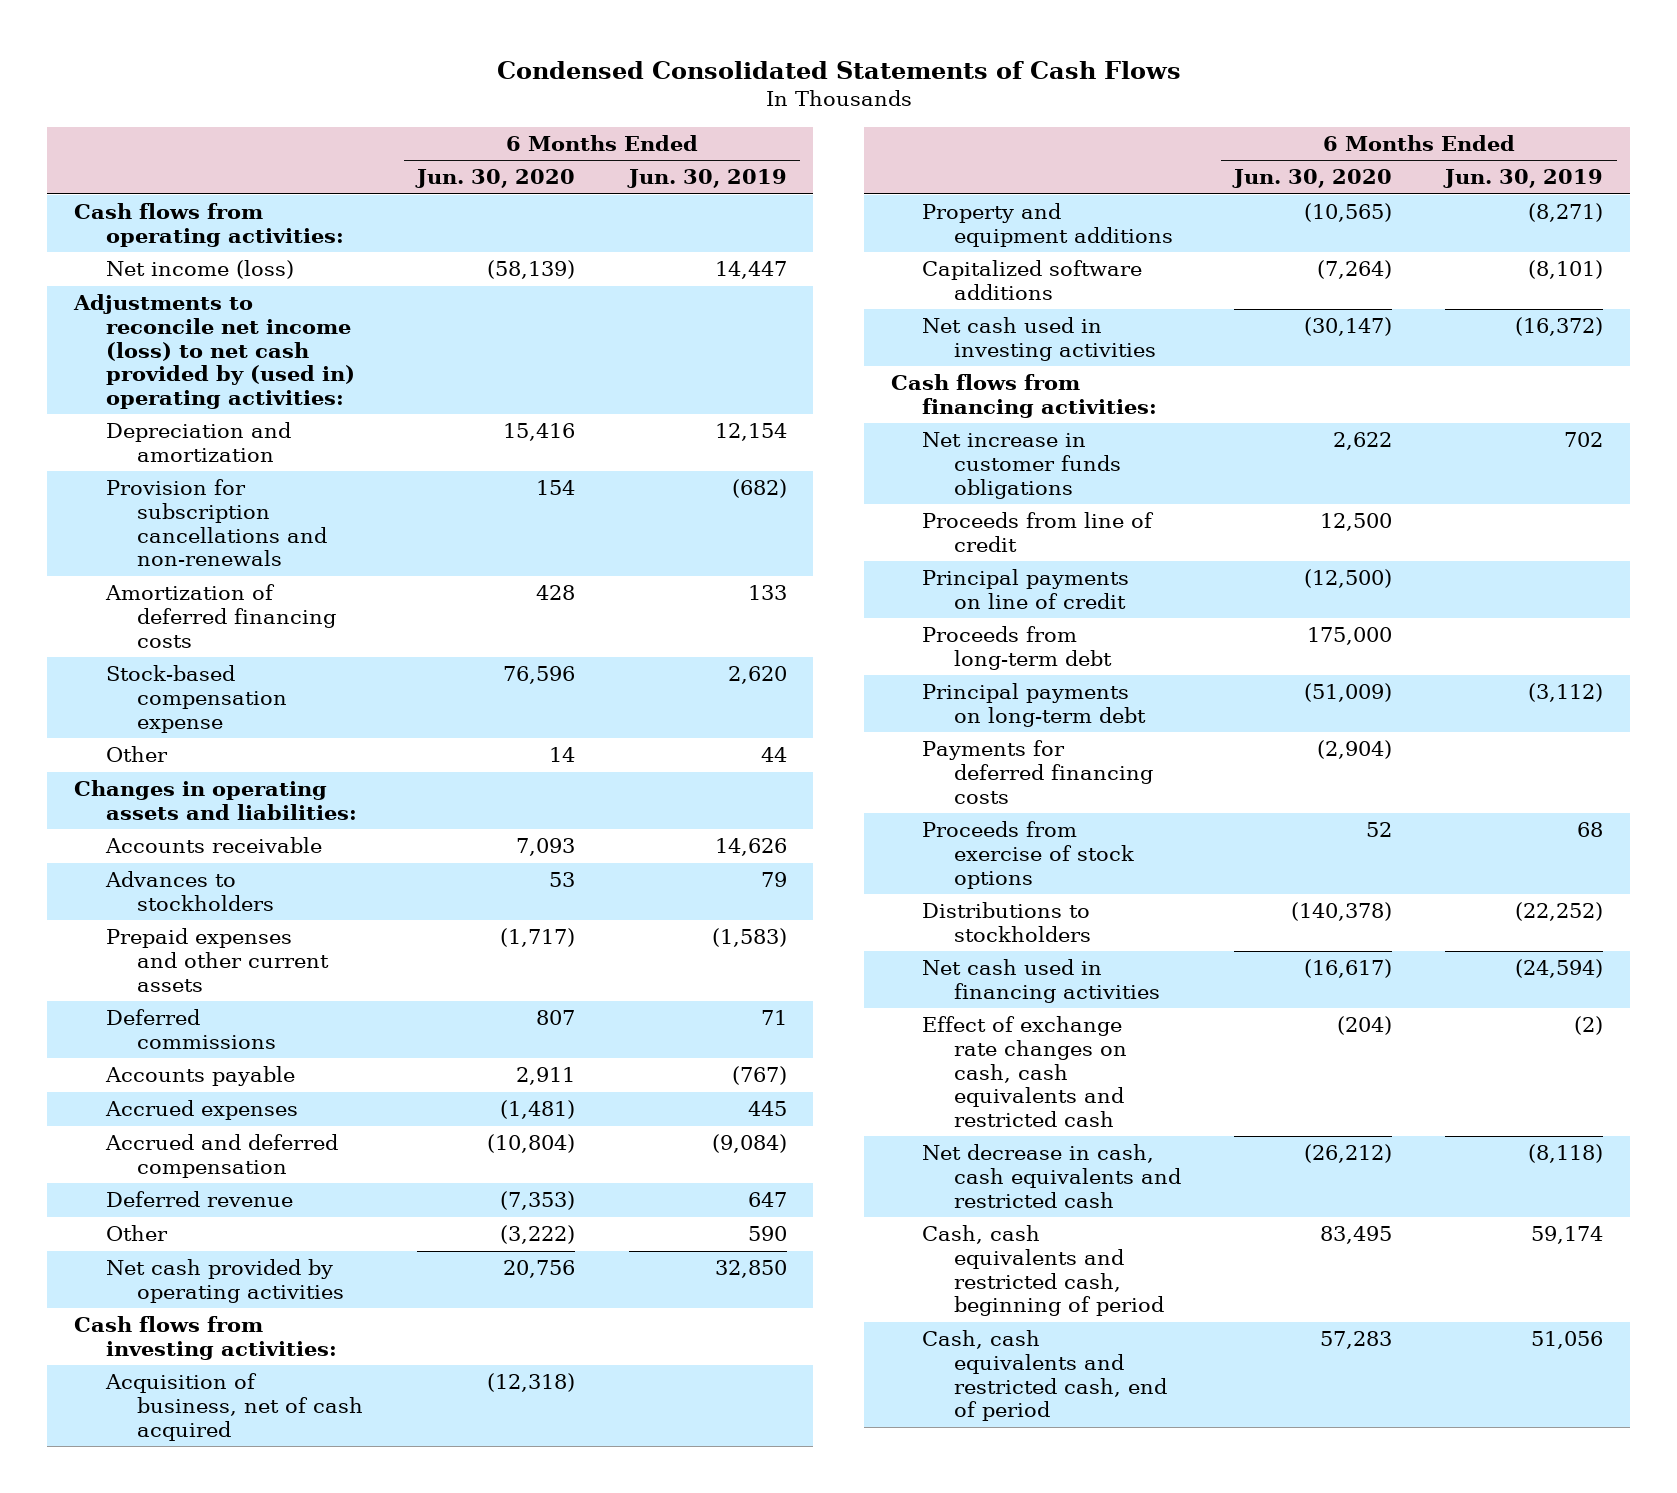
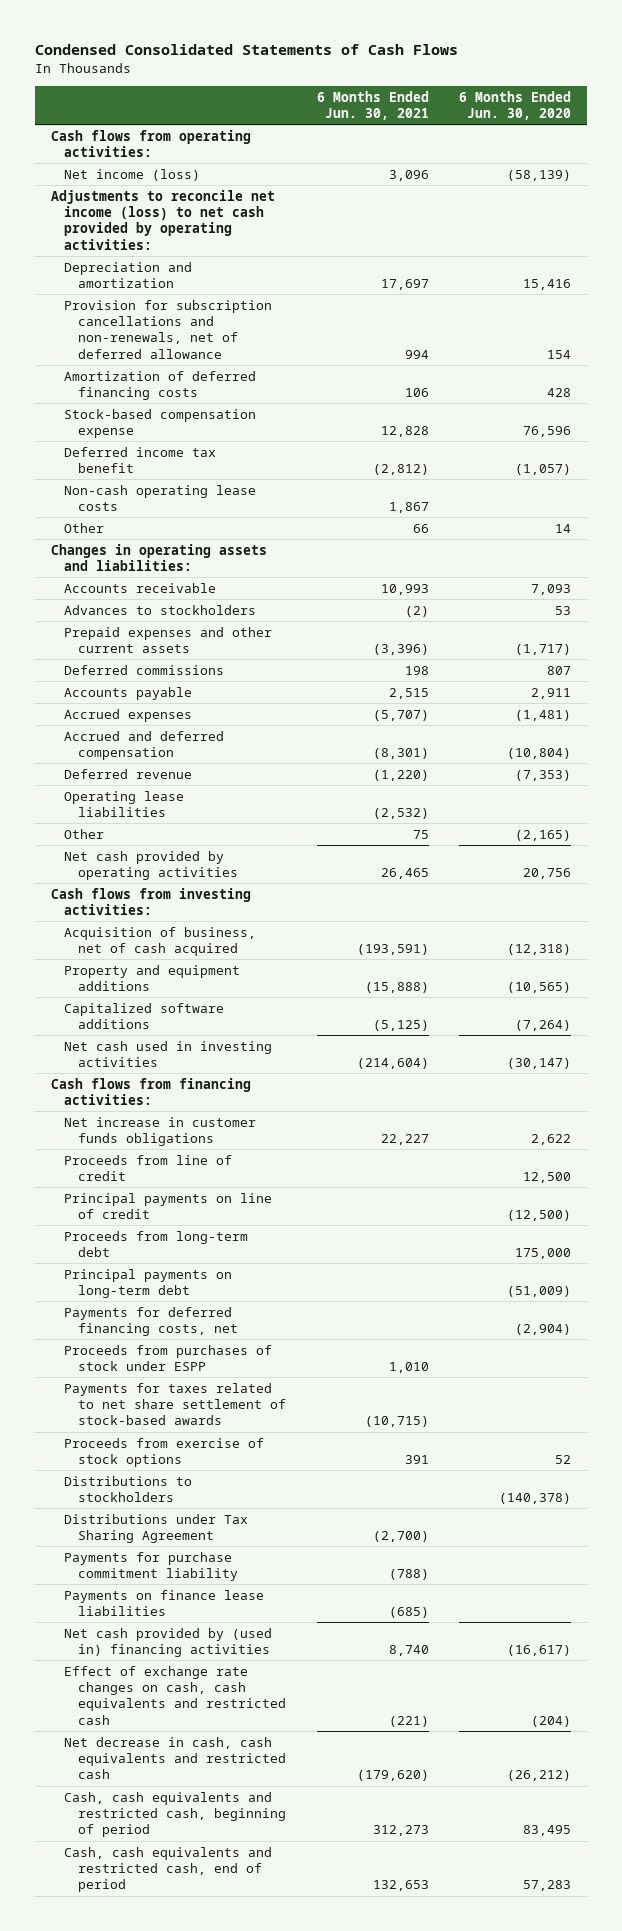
[626,169,787,189] Jun. 30, 2019 -> none
none -> [316,90,429,120] 6 Months Ended Jun. 30, 2021
[72,294,355,409] Adjustments to reconcile net income (loss) to net cash provided by (used in) operating activities: -> [50,189,275,250] Adjustments to reconcile net income (loss) to net cash provided by operating activities:
[105,479,328,567] Provision for subscription cancellations and non-renewals -> [64,299,273,359] Provision for subscription cancellations and non-renewals, net of deferred allowance
none -> [64,446,217,474] Deferred income tax benefit
none -> [64,484,257,512] Non-cash operating lease costs
none -> [64,790,185,818] Operating lease liabilities
[500,1225,576,1245] (3,222) -> [515,829,572,841] (2,165)
[922,740,1154,804] Payments for deferred financing costs -> [64,1306,239,1337] Payments for deferred financing costs, net
none -> [64,1344,273,1372] Proceeds from purchases of stock under ESPP
none -> [64,1382,287,1426] Payments for taxes related to net share settlement of stock-based awards
none -> [64,1513,249,1544] Distributions under Tax Sharing Agreement
none -> [64,1551,239,1582] Payments for purchase commitment liability
none -> [64,1589,265,1617] Payments on finance lease liabilities
[922,959,1161,1003] Net cash used in financing activities -> [64,1627,273,1658] Net cash provided by (used in) financing activities

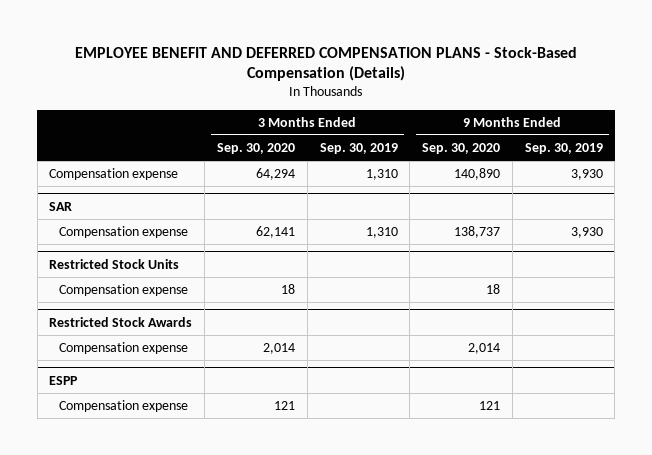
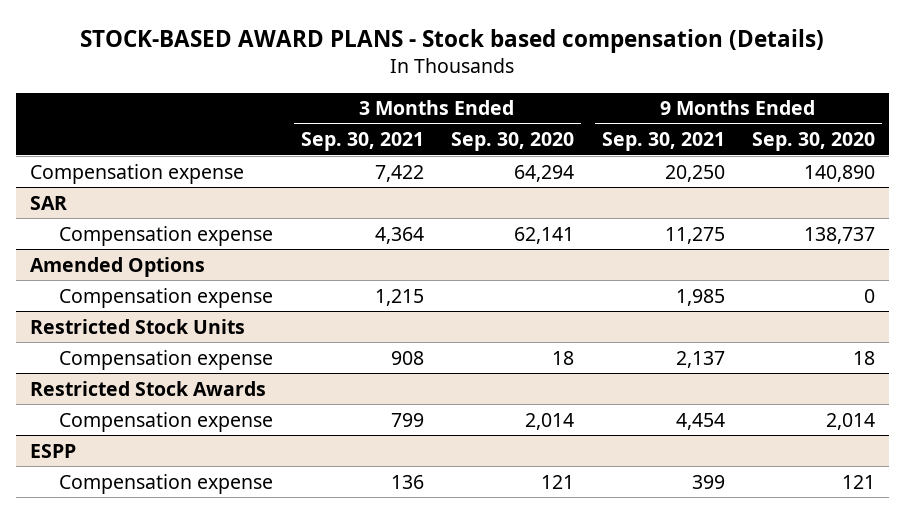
[75,46,578,82] EMPLOYEE BENEFIT AND DEFERRED COMPENSATION PLANS - Stock-Based Compensation (Details) -> [80,28,825,53] STOCK-BASED AWARD PLANS - Stock based compensation (Details)
[319,142,398,154] Sep. 30, 2019 -> none
[524,142,603,154] Sep. 30, 2019 -> none
none -> [300,132,424,152] Sep. 30, 2021
none -> [601,132,725,152] Sep. 30, 2021
none -> [29,256,205,277] Amended Options
none -> [59,287,274,308] Compensation expense

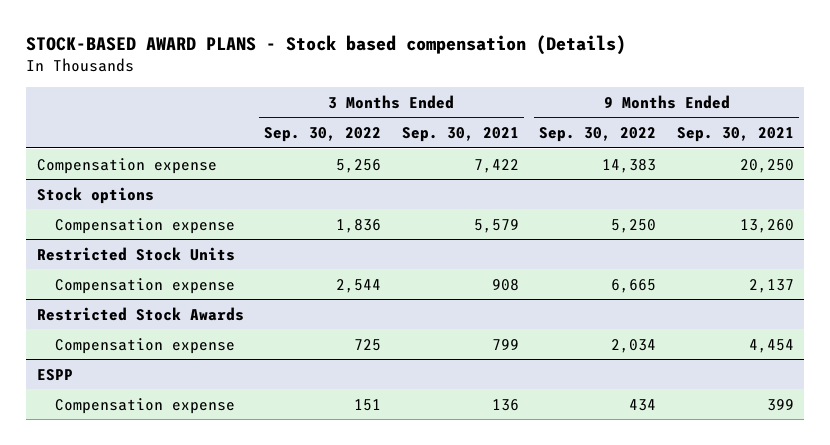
[451,132,575,152] Sep. 30, 2020 -> none
[752,132,876,152] Sep. 30, 2020 -> none
none -> [264,127,382,143] Sep. 30, 2022
none -> [539,127,657,143] Sep. 30, 2022
[29,195,67,210] SAR -> none
[29,256,205,277] Amended Options -> none
[59,287,274,308] Compensation expense -> none
none -> [36,186,154,204] Stock options
[374,226,424,244] 4,364 -> [473,218,519,233] 5,579
[664,226,725,244] 11,275 -> [739,218,794,233] 13,260

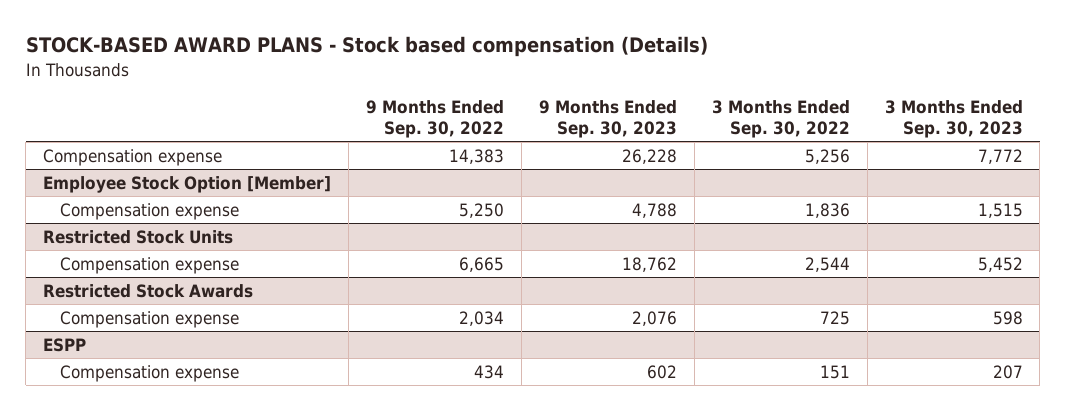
[401,127,519,143] Sep. 30, 2021 -> none
[676,127,794,143] Sep. 30, 2021 -> none
none -> [538,99,677,139] 9 Months Ended Sep. 30, 2023
none -> [884,99,1023,139] 3 Months Ended Sep. 30, 2023
[36,186,154,204] Stock options -> [43,175,332,193] Employee Stock Option [Member]

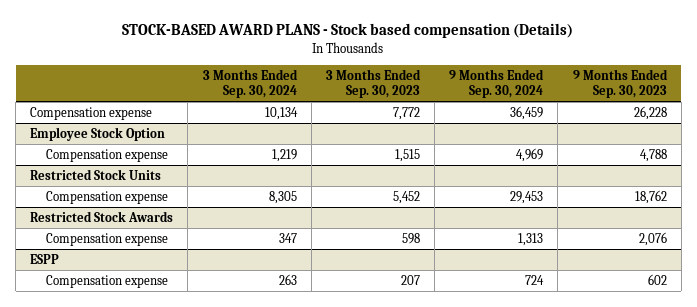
[365,99,504,139] 9 Months Ended Sep. 30, 2022 -> none
[711,99,850,139] 3 Months Ended Sep. 30, 2022 -> none
none -> [202,69,298,99] 3 Months Ended Sep. 30, 2024
none -> [449,69,545,99] 9 Months Ended Sep. 30, 2024
[43,175,332,193] Employee Stock Option [Member] -> [30,126,166,141] Employee Stock Option

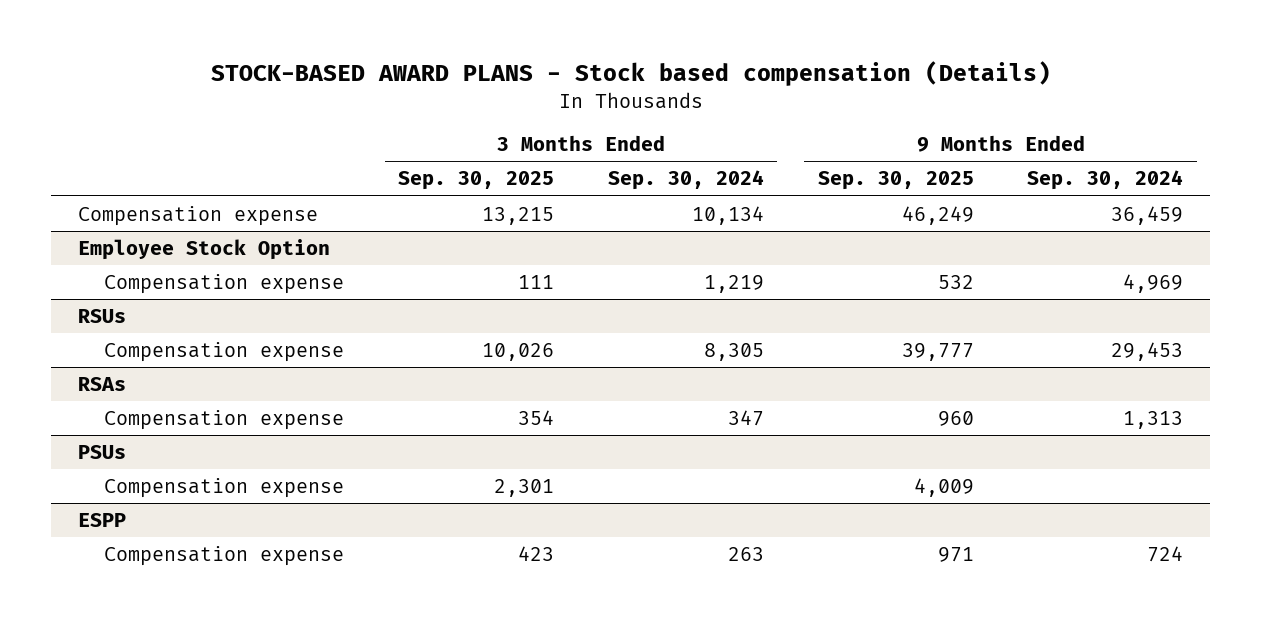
[325,69,421,99] 3 Months Ended Sep. 30, 2023 -> none
[572,69,668,99] 9 Months Ended Sep. 30, 2023 -> none
none -> [398,171,555,191] Sep. 30, 2025
none -> [817,171,974,191] Sep. 30, 2025
[30,168,162,180] Restricted Stock Units -> [78,308,127,323] RSUs
[30,210,174,222] Restricted Stock Awards -> [78,376,127,391] RSAs
none -> [78,444,127,459] PSUs
none -> [104,477,345,498] Compensation expense

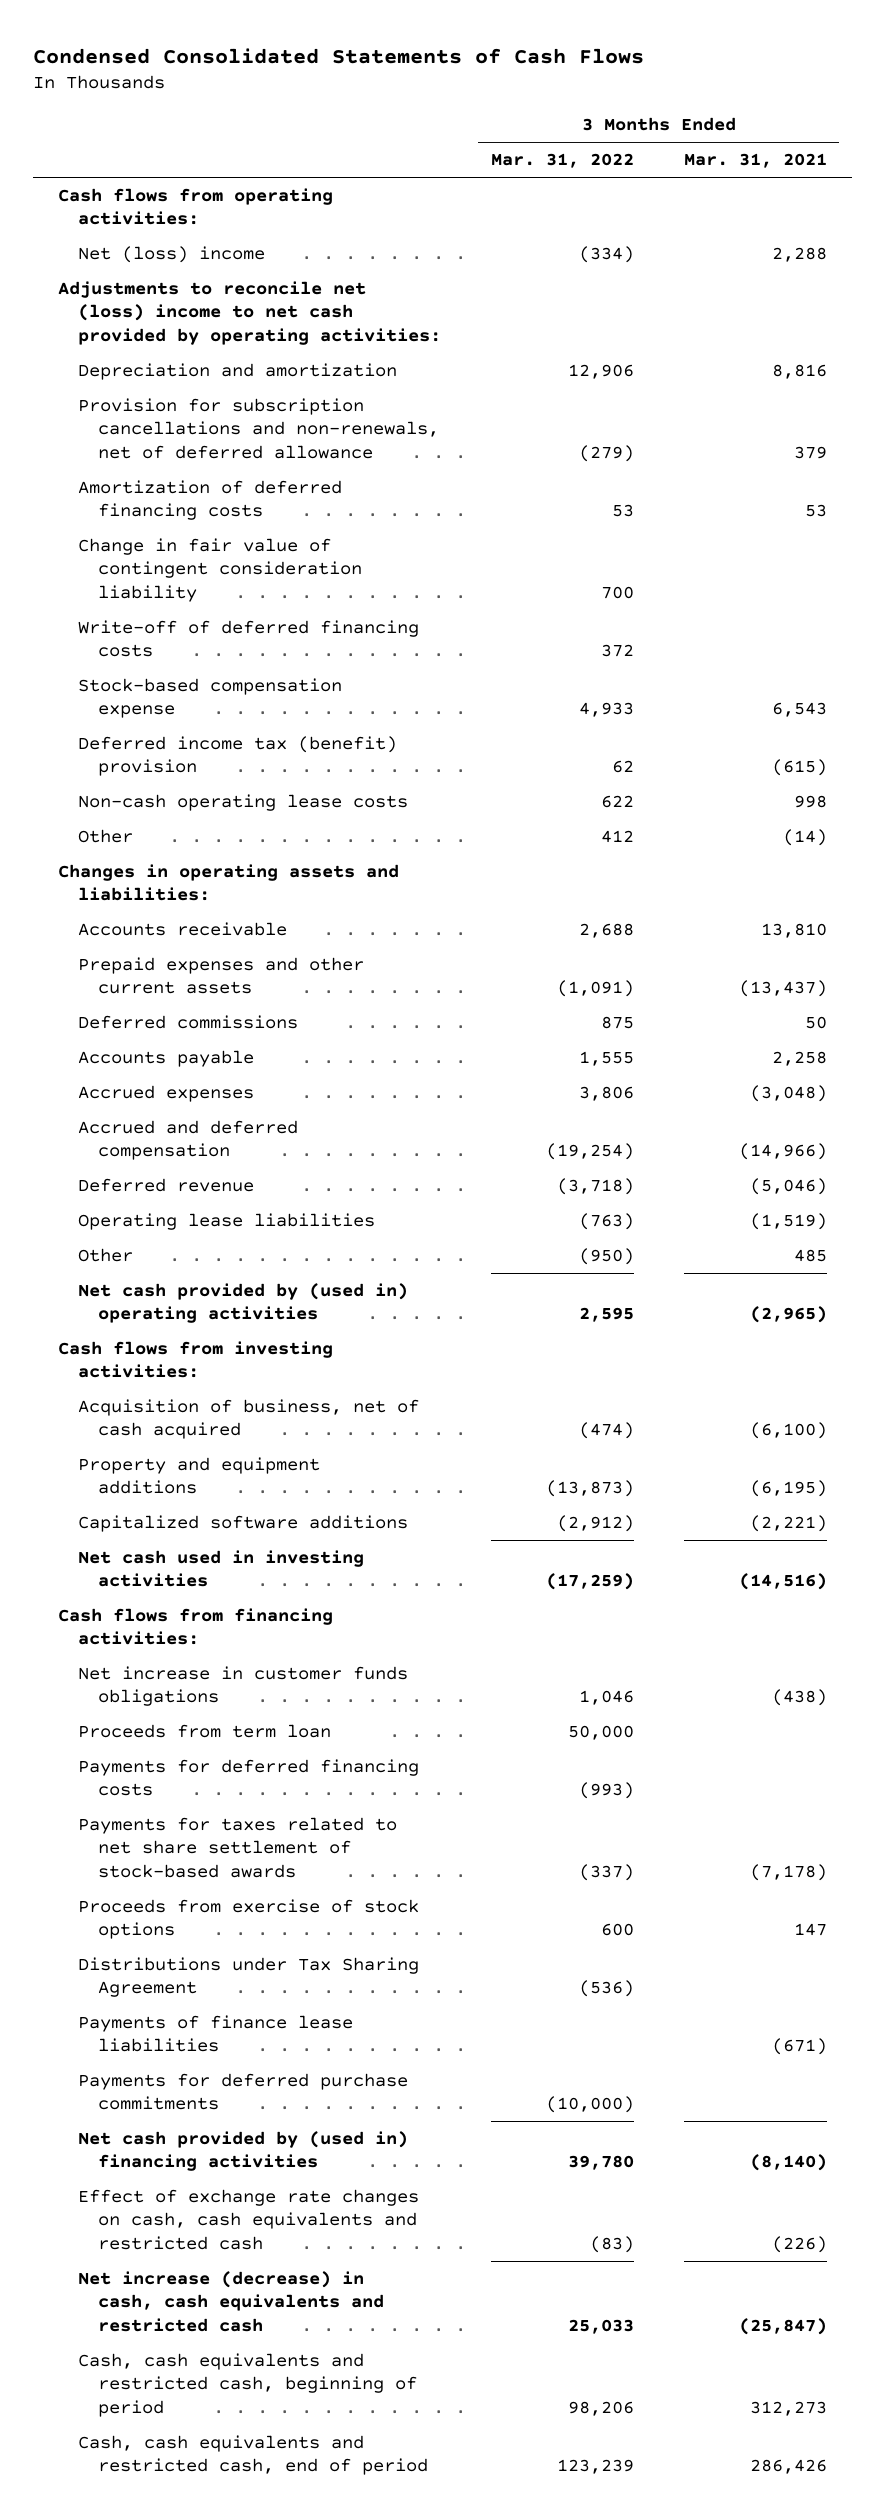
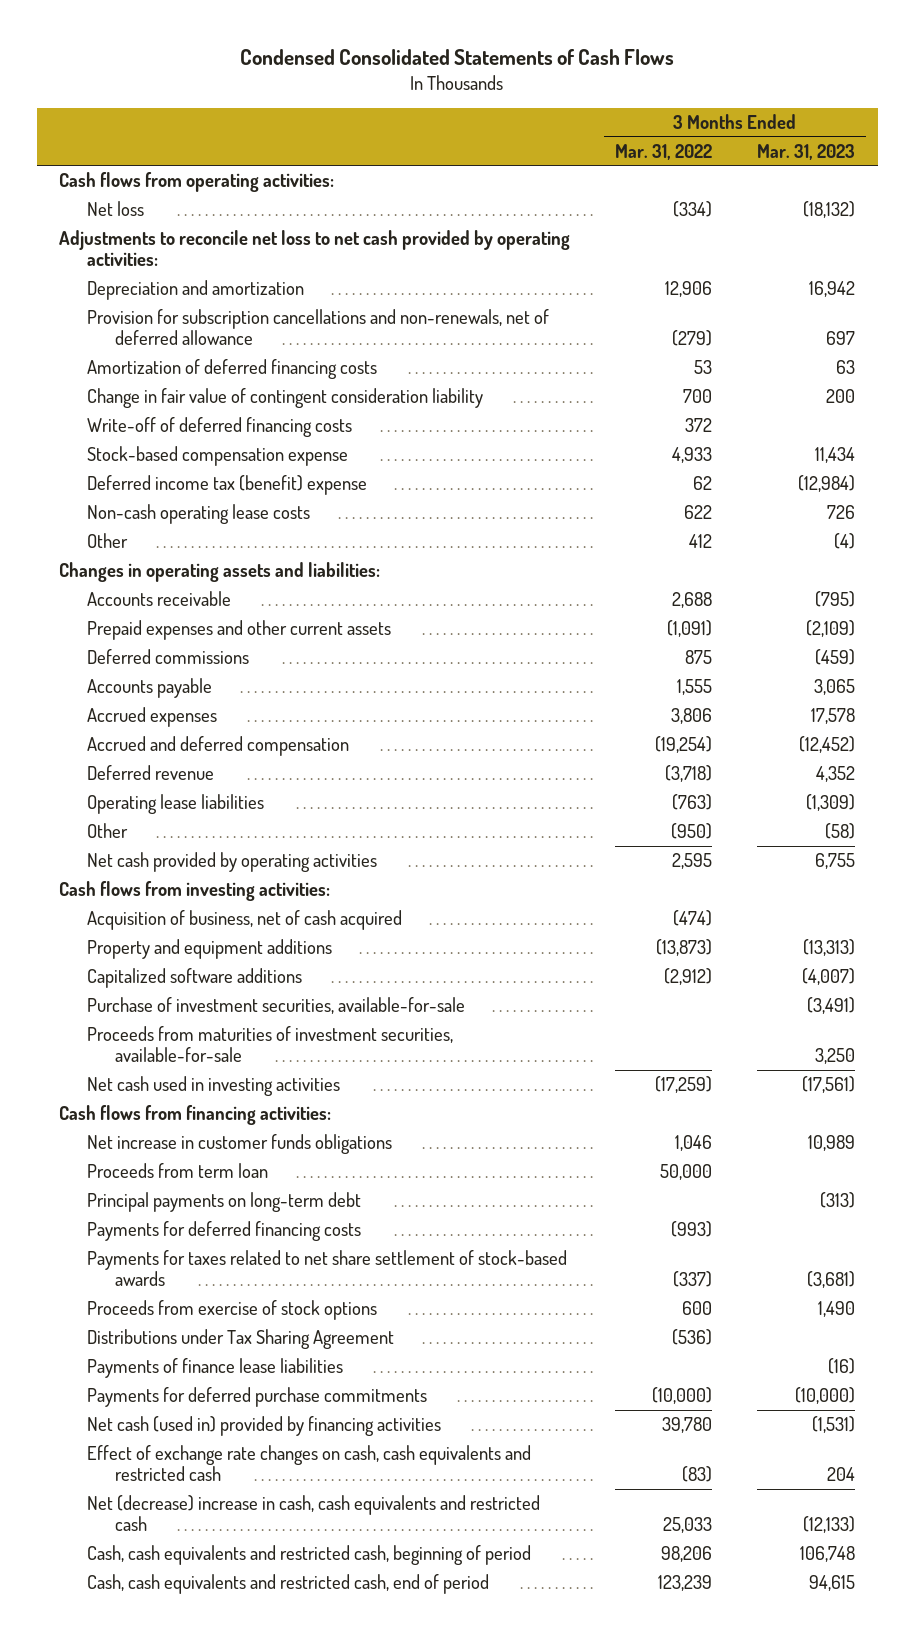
[683,153,827,169] Mar. 31, 2021 -> none
none -> [757,143,856,160] Mar. 31, 2023
[77,246,265,264] Net (loss) income -> [87,200,145,216] Net loss
[58,281,441,345] Adjustments to reconcile net (loss) income to net cash provided by operating activities: -> [59,229,571,267] Adjustments to reconcile net loss to net cash provided by operating activities:
[77,736,397,777] Deferred income tax (benefit) provision -> [87,474,368,495] Deferred income tax (benefit) expense
[77,1283,408,1324] Net cash provided by (used in) operating activities -> [87,851,378,872] Net cash provided by operating activities
none -> [87,996,466,1014] Purchase of investment securities, available-for-sale
none -> [87,1025,454,1063] Proceeds from maturities of investment securities, available-for-sale
none -> [87,1191,362,1212] Principal payments on long-term debt
[77,2131,408,2172] Net cash provided by (used in) financing activities -> [87,1415,442,1436] Net cash (used in) provided by financing activities
[77,2271,384,2332] Net increase (decrease) in cash, cash equivalents and restricted cash -> [87,1494,541,1532] Net (decrease) increase in cash, cash equivalents and restricted cash

